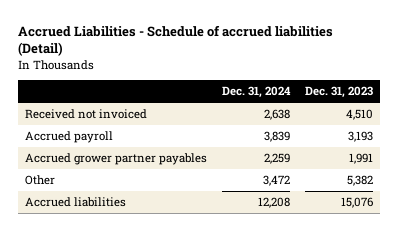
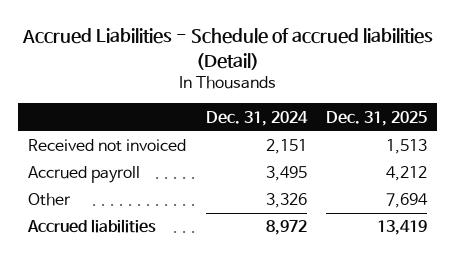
[304,86,373,99] Dec. 31, 2023 -> none
none -> [326,110,428,126] Dec. 31, 2025
[25,153,208,166] Accrued grower partner payables -> none
[264,109,291,121] 2,638 -> [265,139,307,155] 2,151
[264,131,291,143] 3,839 -> [265,166,307,182] 3,495
[263,175,291,187] 3,472 -> [265,193,307,209] 3,326
[258,197,291,209] 12,208 -> [265,220,307,236] 8,972

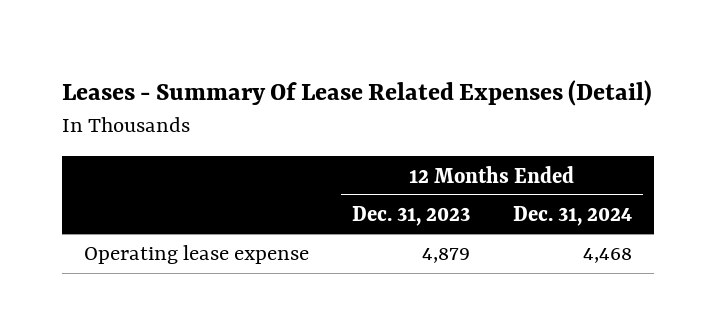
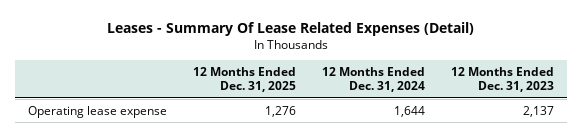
none -> [193,67,297,93] 12 Months Ended Dec. 31, 2025
[422,248,471,264] 4,879 -> [523,105,555,117] 2,137
[583,248,633,264] 4,468 -> [394,105,426,117] 1,644

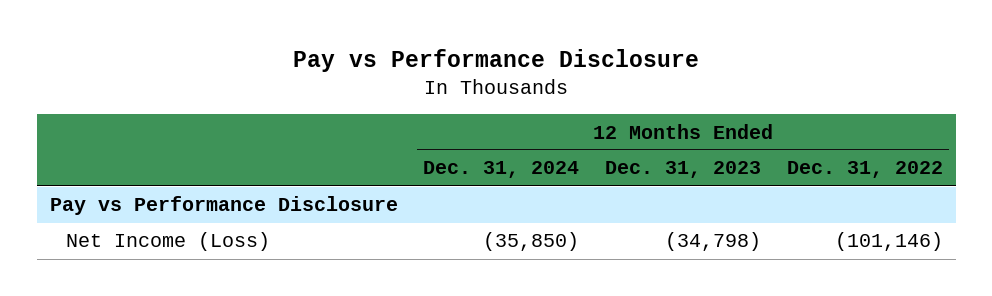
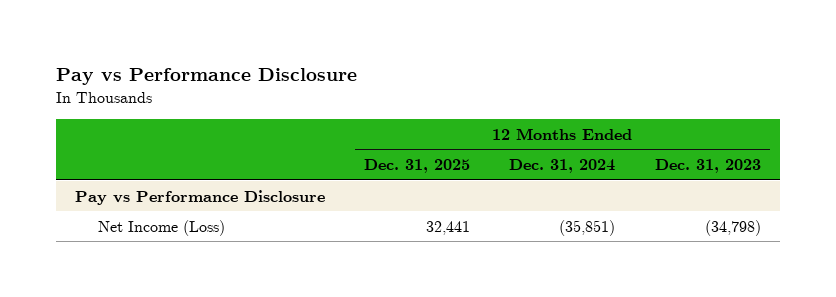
[786,161,943,179] Dec. 31, 2022 -> none
none -> [364,158,471,173] Dec. 31, 2025
[483,232,580,252] (35,850) -> [559,219,616,236] (35,851)

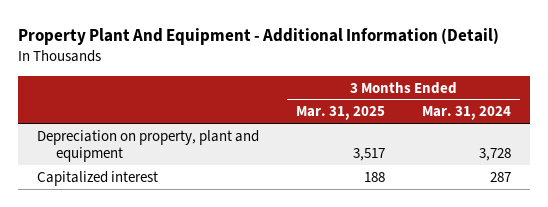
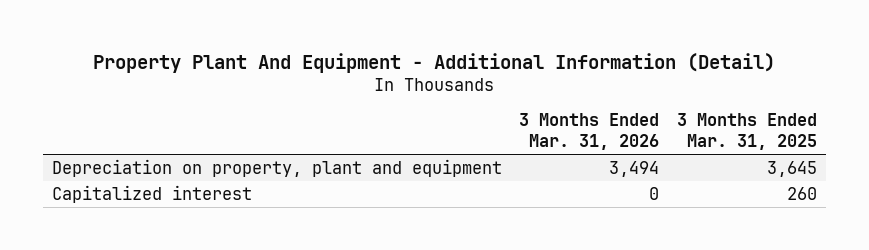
[422,106,512,121] Mar. 31, 2024 -> none
none -> [519,113,660,151] 3 Months Ended Mar. 31, 2026
[353,147,386,161] 3,517 -> [767,160,818,177] 3,645
[364,171,386,182] 188 -> [787,186,818,200] 260

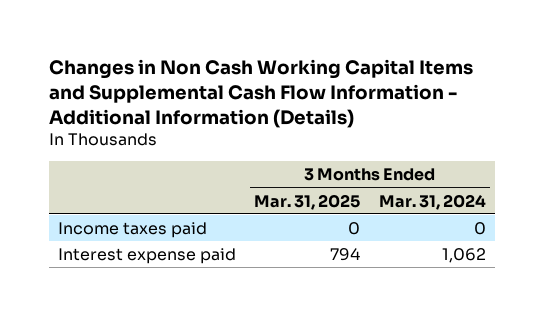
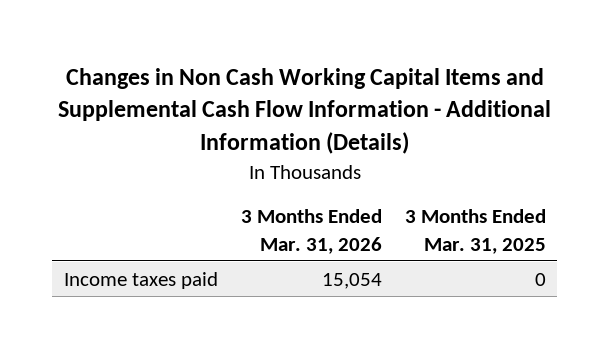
[378,193,486,210] Mar. 31, 2024 -> none
none -> [240,209,382,254] 3 Months Ended Mar. 31, 2026
[58,248,237,265] Interest expense paid -> none

